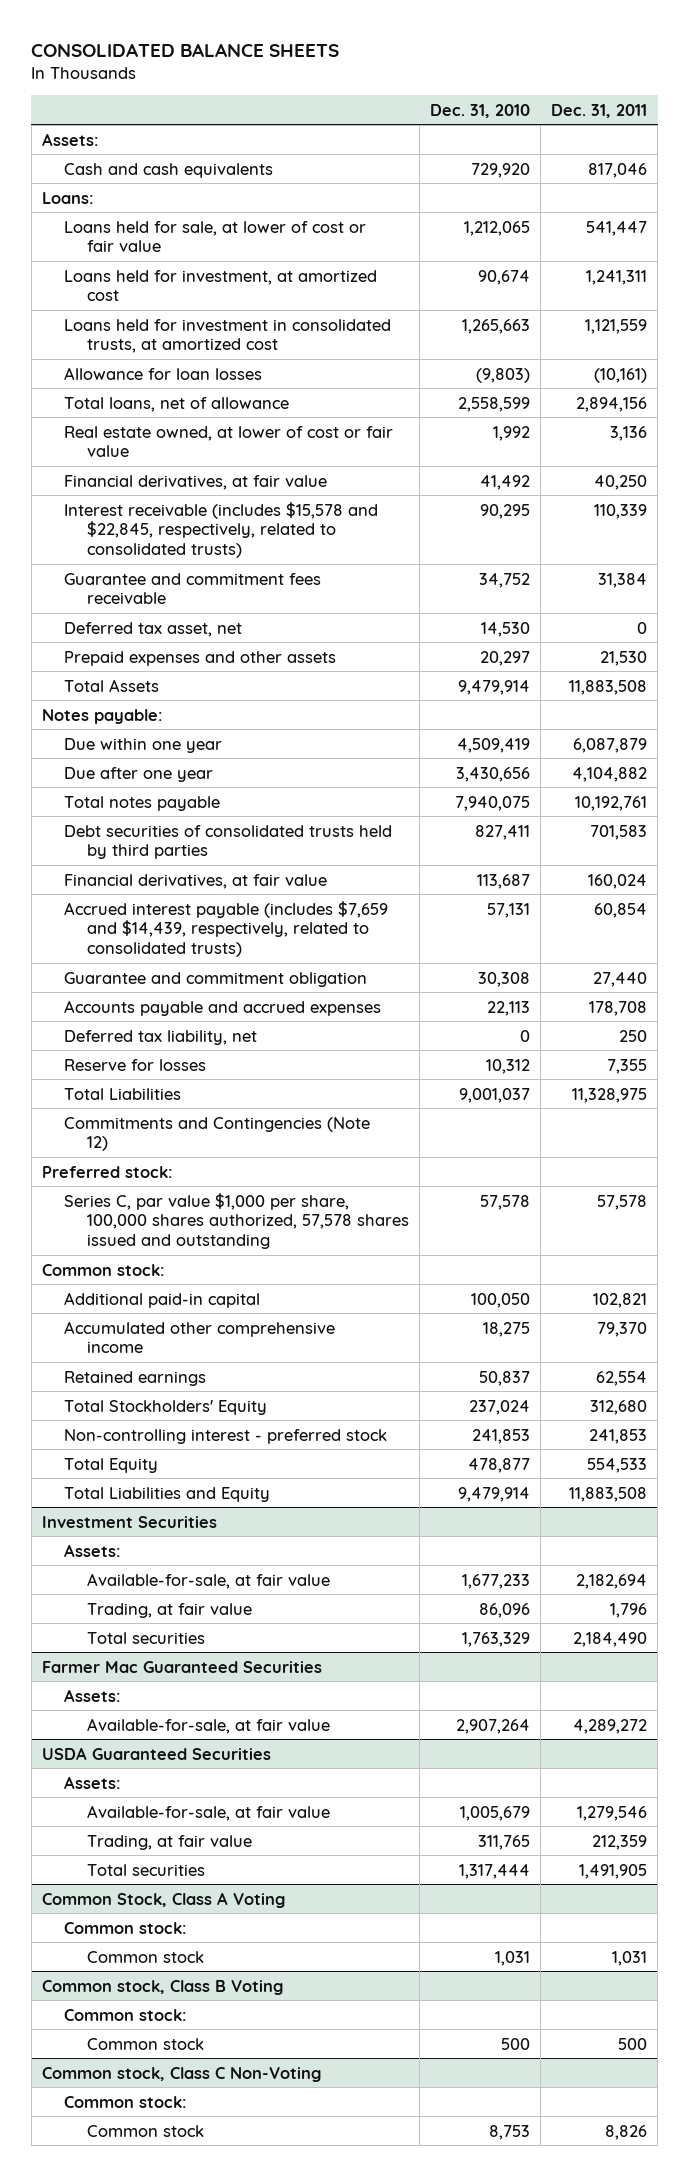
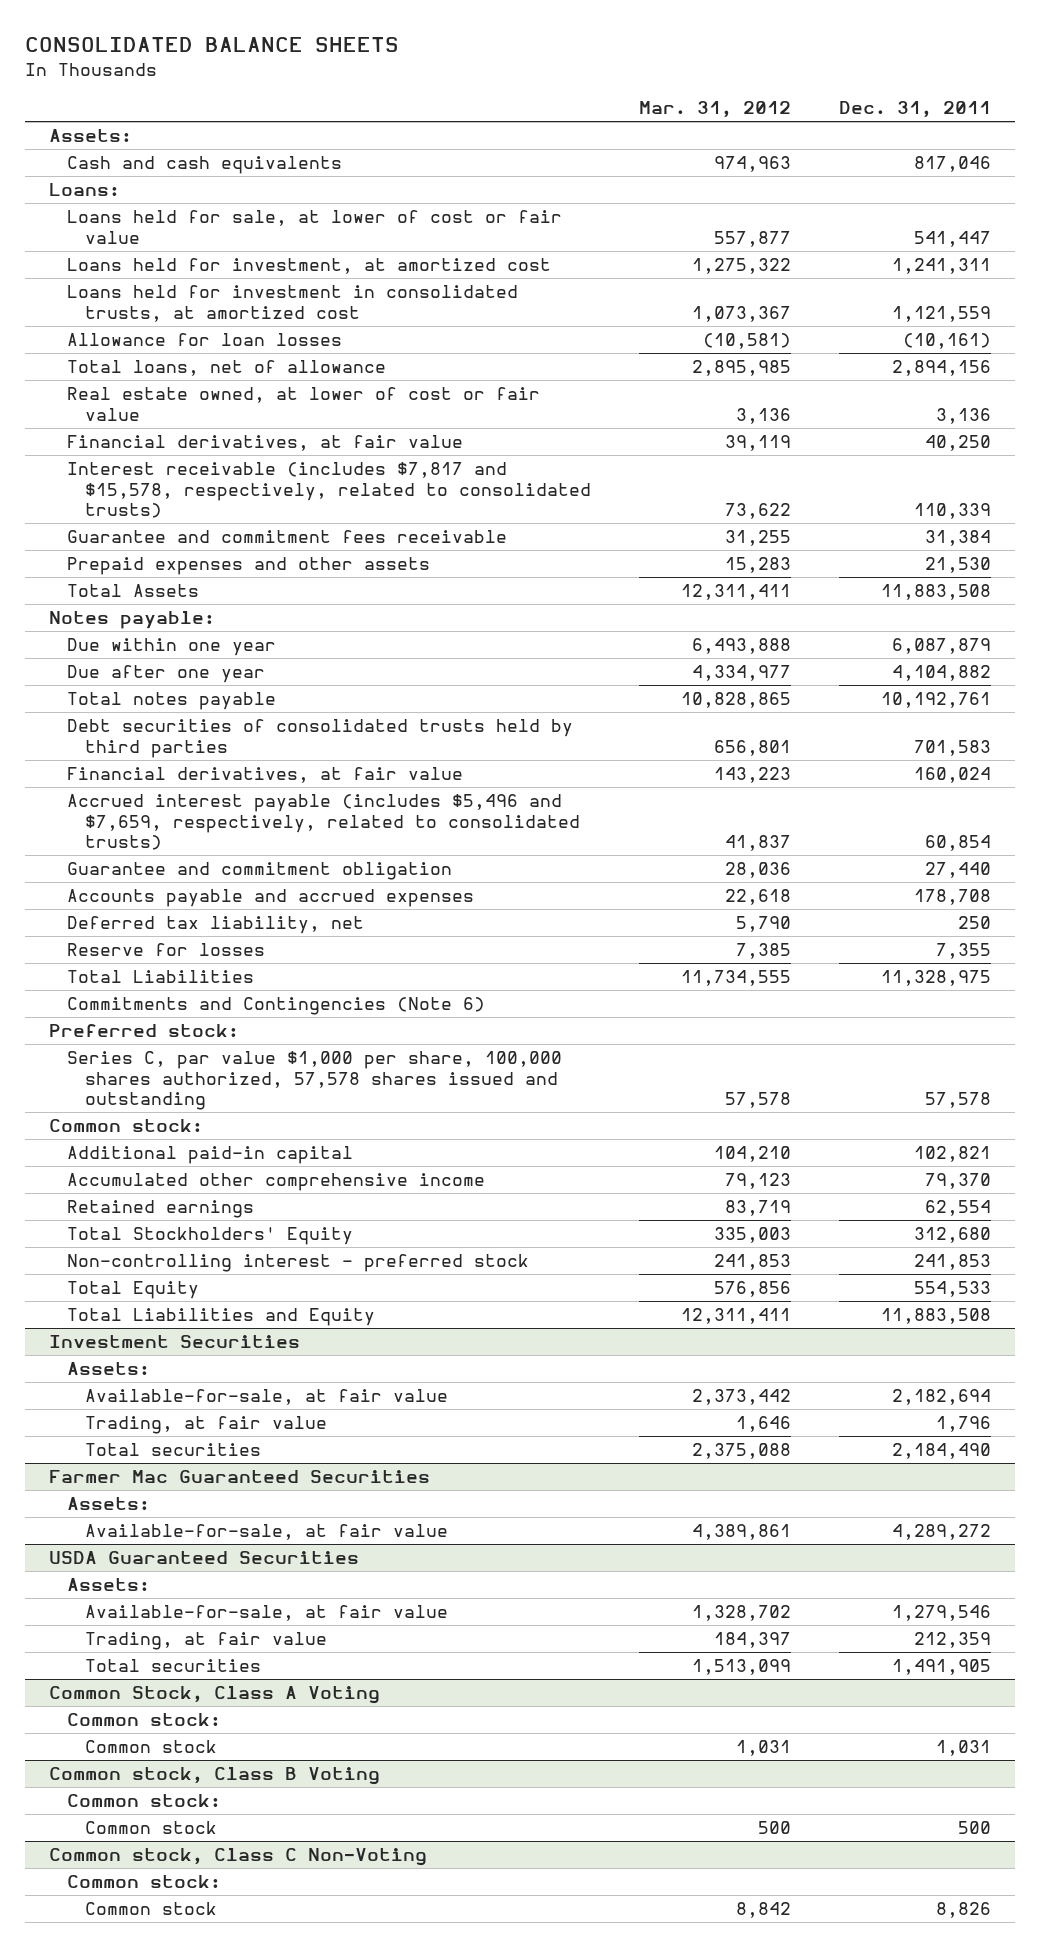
[430,103,531,118] Dec. 31, 2010 -> none
none -> [639,100,792,118] Mar. 31, 2012
[64,501,379,559] Interest receivable (includes $15,578 and $22,845, respectively, related to consolidated trusts) -> [67,462,592,519] Interest receivable (includes $7,817 and $15,578, respectively, related to consolidated trusts)
[64,621,243,637] Deferred tax asset, net -> none
[64,900,389,958] Accrued interest payable (includes $7,659 and $14,439, respectively, related to consolidated trusts) -> [67,794,581,851] Accrued interest payable (includes $5,496 and $7,659, respectively, related to consolidated trusts)
[64,1116,371,1152] Commitments and Contingencies (Note 12) -> [67,997,486,1016] Commitments and Contingencies (Note 6)

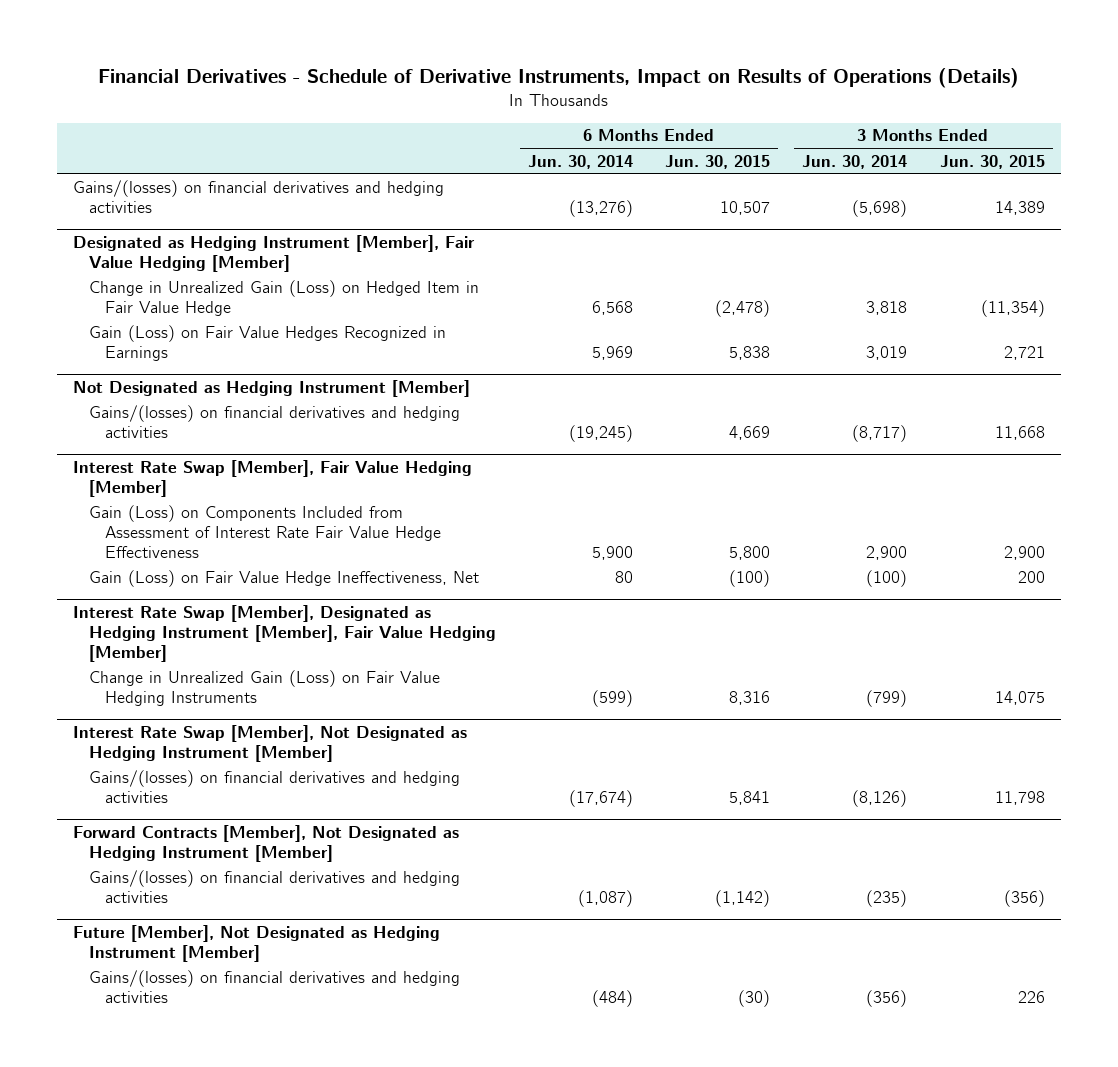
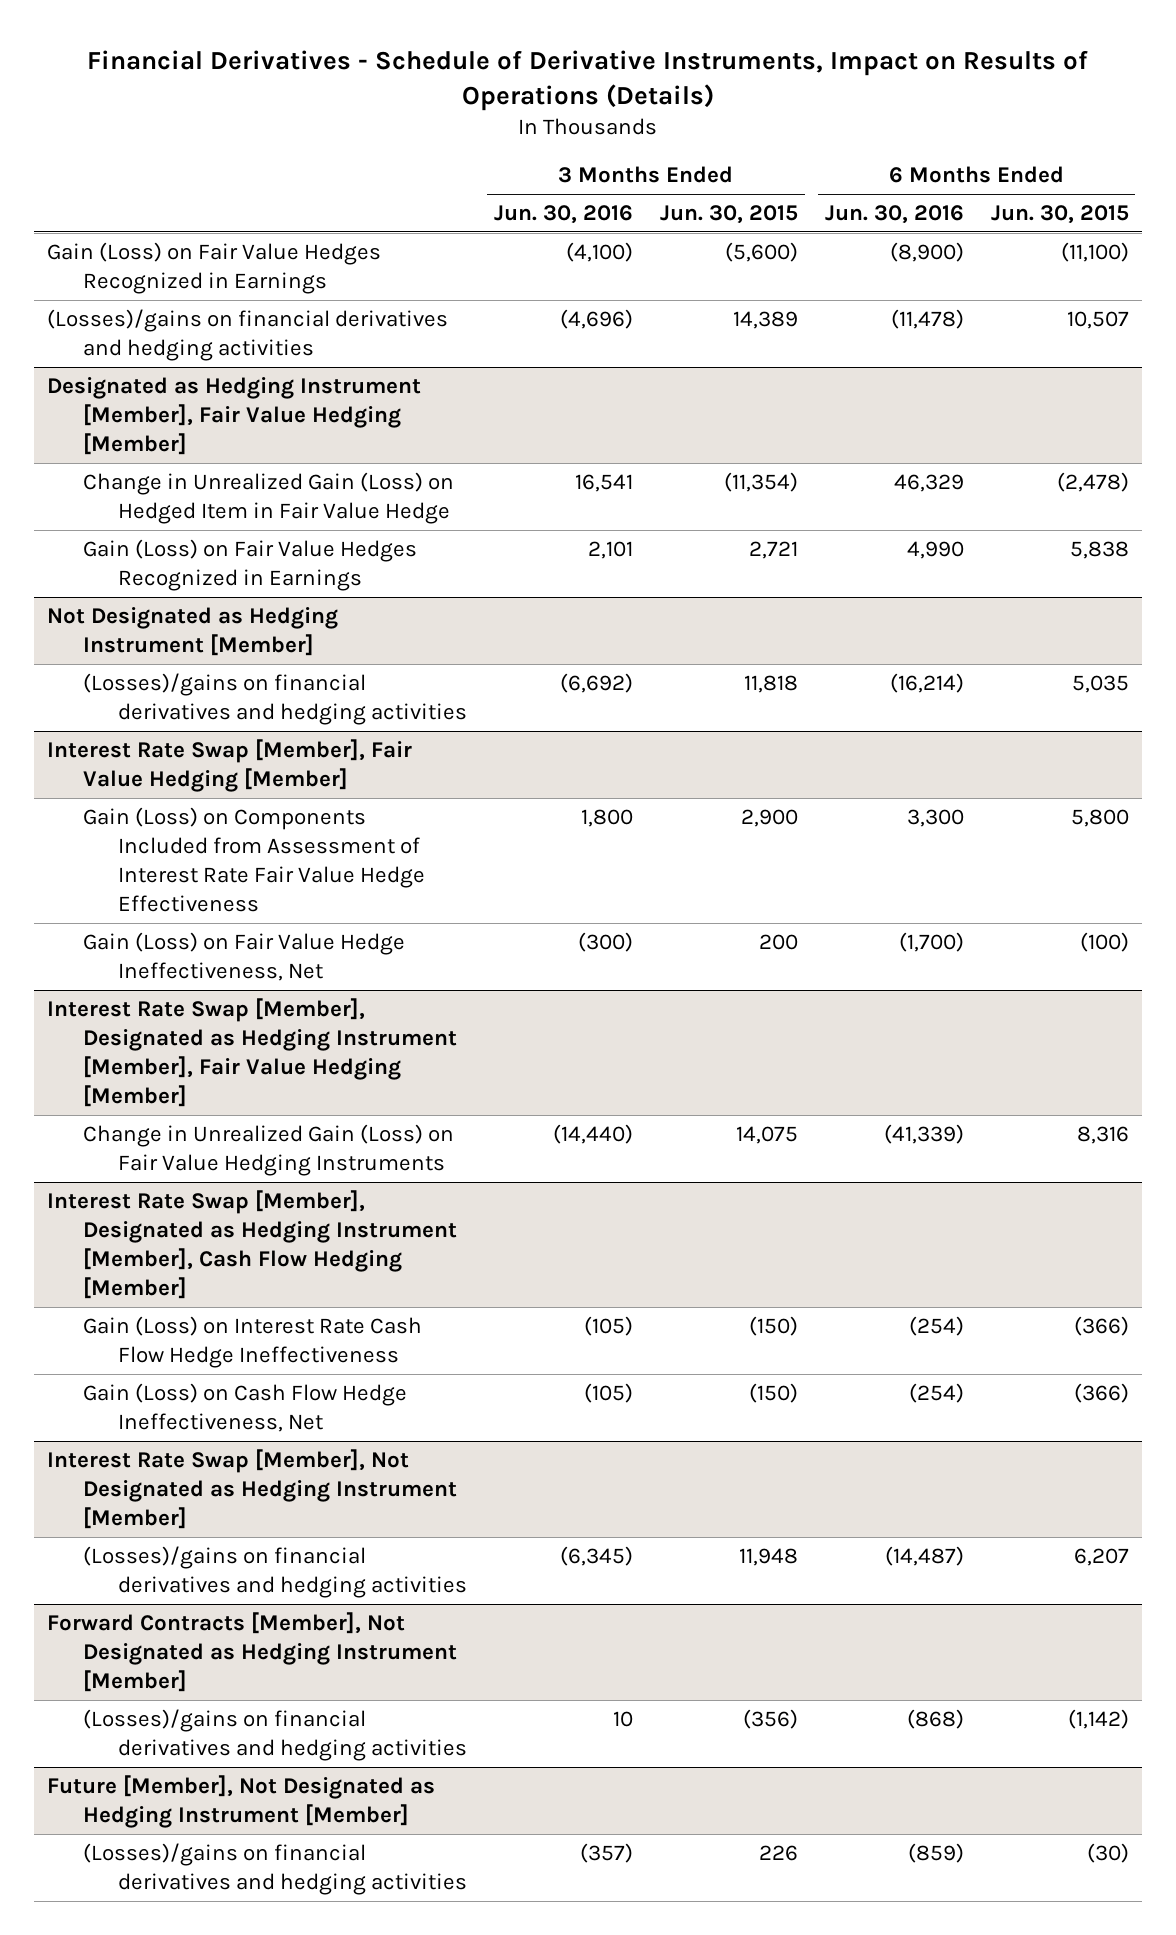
[528,154,634,169] Jun. 30, 2014 -> none
[802,154,908,169] Jun. 30, 2014 -> none
none -> [493,204,633,224] Jun. 30, 2016
none -> [824,204,964,224] Jun. 30, 2016
none -> [47,241,382,295] Gain (Loss) on Fair Value Hedges Recognized in Earnings
[73,180,445,214] Gains/(losses) on financial derivatives and hedging activities -> [47,308,449,362] (Losses)/gains on financial derivatives and hedging activities
[89,405,461,439] Gains/(losses) on financial derivatives and hedging activities -> [82,672,468,726] (Losses)/gains on financial derivatives and hedging activities
[729,426,771,441] 4,669 -> [1071,674,1129,693] 5,035
[994,426,1045,441] 11,668 -> [743,674,798,693] 11,818
none -> [47,1189,457,1300] Interest Rate Swap [Member], Designated as Hedging Instrument [Member], Cash Flow Hedging [Member]
none -> [82,1315,422,1369] Gain (Loss) on Interest Rate Cash Flow Hedge Ineffectiveness
none -> [82,1382,407,1433] Gain (Loss) on Cash Flow Hedge Ineffectiveness, Net
[89,770,461,804] Gains/(losses) on financial derivatives and hedging activities -> [82,1545,468,1599] (Losses)/gains on financial derivatives and hedging activities
[729,791,771,806] 5,841 -> [1073,1547,1129,1566] 6,207
[994,791,1045,806] 11,798 -> [738,1547,798,1566] 11,948
[89,870,461,904] Gains/(losses) on financial derivatives and hedging activities -> [82,1708,468,1762] (Losses)/gains on financial derivatives and hedging activities
[89,970,461,1004] Gains/(losses) on financial derivatives and hedging activities -> [82,1842,468,1896] (Losses)/gains on financial derivatives and hedging activities

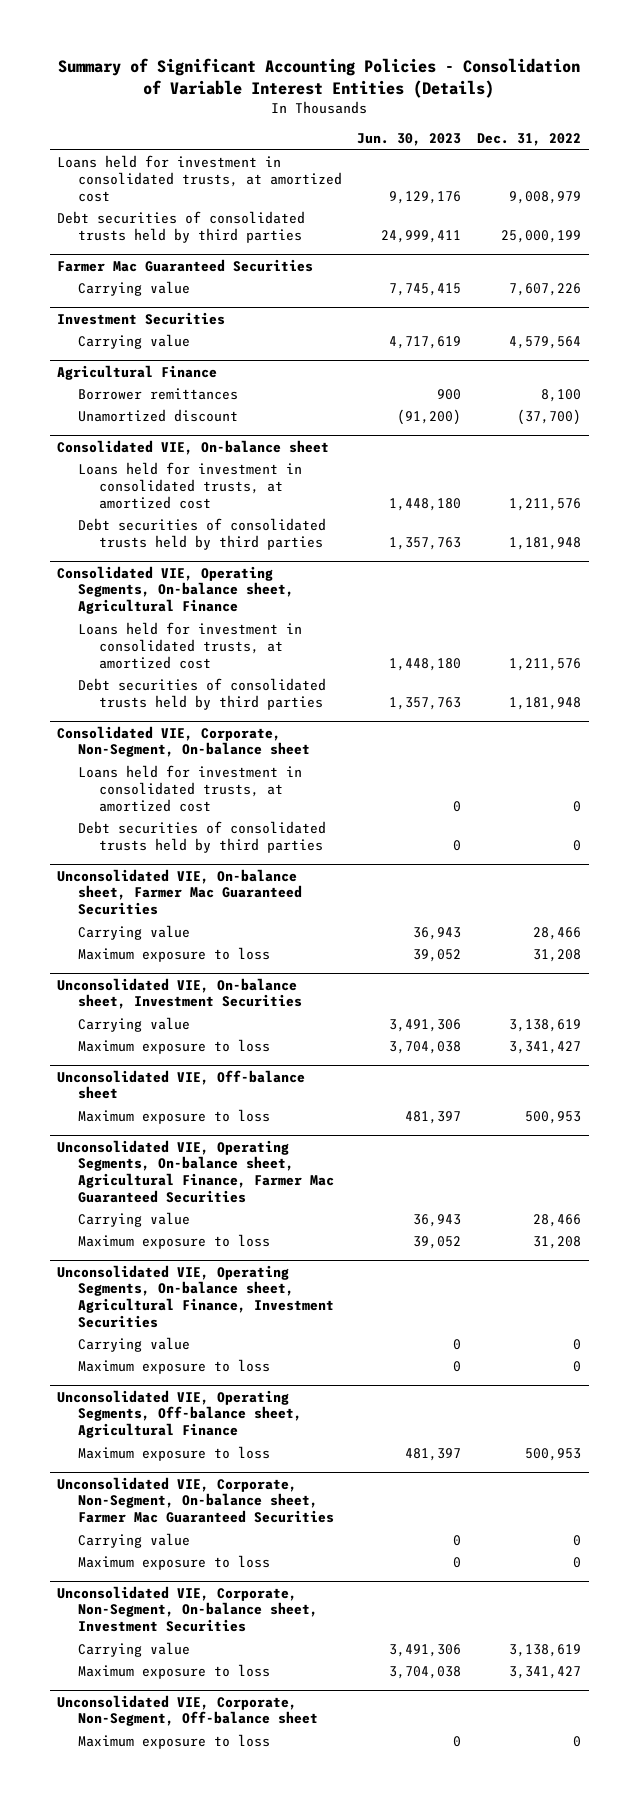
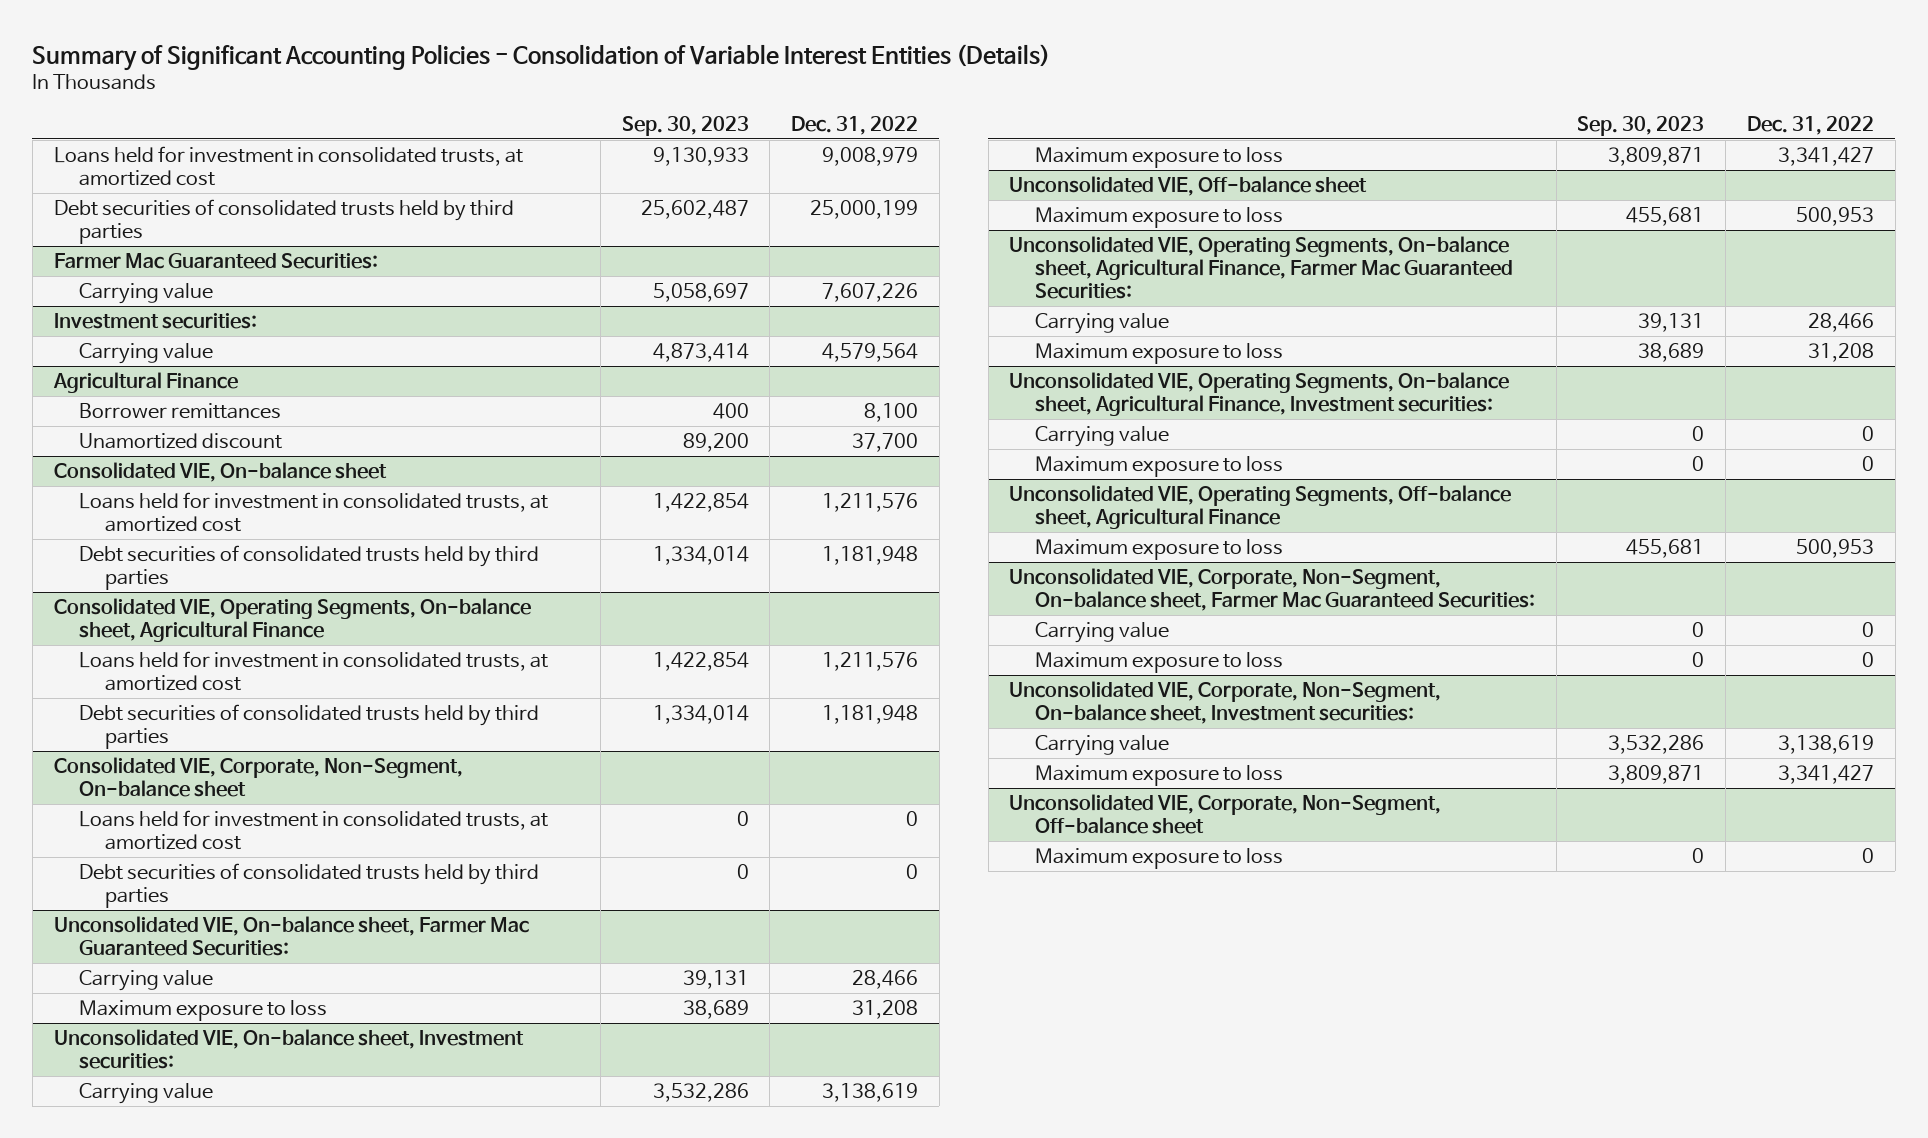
[357,133,462,147] Jun. 30, 2023 -> none
none -> [621,115,749,136] Sep. 30, 2023
[57,258,314,272] Farmer Mac Guaranteed Securities -> [53,253,378,270] Farmer Mac Guaranteed Securities:
[57,311,226,325] Investment Securities -> [53,313,257,330] Investment securities:
[516,409,581,426] (37,700) -> [852,433,919,453] 37,700
[57,868,302,916] Unconsolidated VIE, On-balance sheet, Farmer Mac Guaranteed Securities -> [53,916,529,957] Unconsolidated VIE, On-balance sheet, Farmer Mac Guaranteed Securities:
[57,977,302,1010] Unconsolidated VIE, On-balance sheet, Investment Securities -> [53,1029,524,1070] Unconsolidated VIE, On-balance sheet, Investment securities:
[57,1139,334,1204] Unconsolidated VIE, Operating Segments, On-balance sheet, Agricultural Finance, Farmer Mac Guaranteed Securities -> [1009,236,1513,300] Unconsolidated VIE, Operating Segments, On-balance sheet, Agricultural Finance, Farmer Mac Guaranteed Securities:
[57,1264,334,1329] Unconsolidated VIE, Operating Segments, On-balance sheet, Agricultural Finance, Investment Securities -> [1009,372,1510,417] Unconsolidated VIE, Operating Segments, On-balance sheet, Agricultural Finance, Investment securities:
[57,1476,334,1524] Unconsolidated VIE, Corporate, Non-Segment, On-balance sheet, Farmer Mac Guaranteed Securities -> [1009,568,1535,612] Unconsolidated VIE, Corporate, Non-Segment, On-balance sheet, Farmer Mac Guaranteed Securities:
[57,1585,318,1633] Unconsolidated VIE, Corporate, Non-Segment, On-balance sheet, Investment Securities -> [1009,681,1442,725] Unconsolidated VIE, Corporate, Non-Segment, On-balance sheet, Investment securities:

